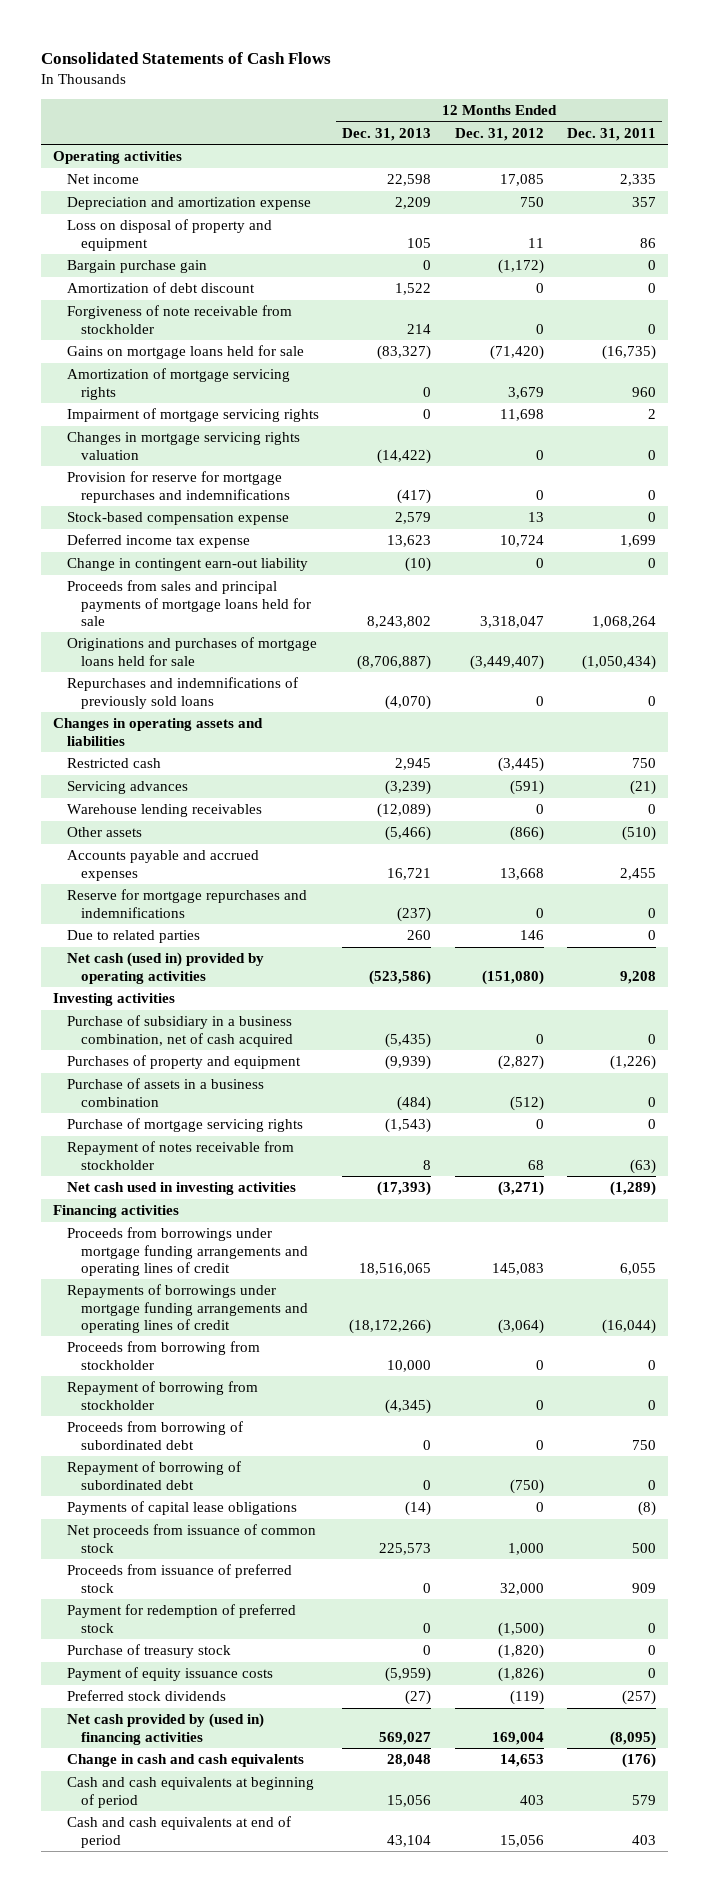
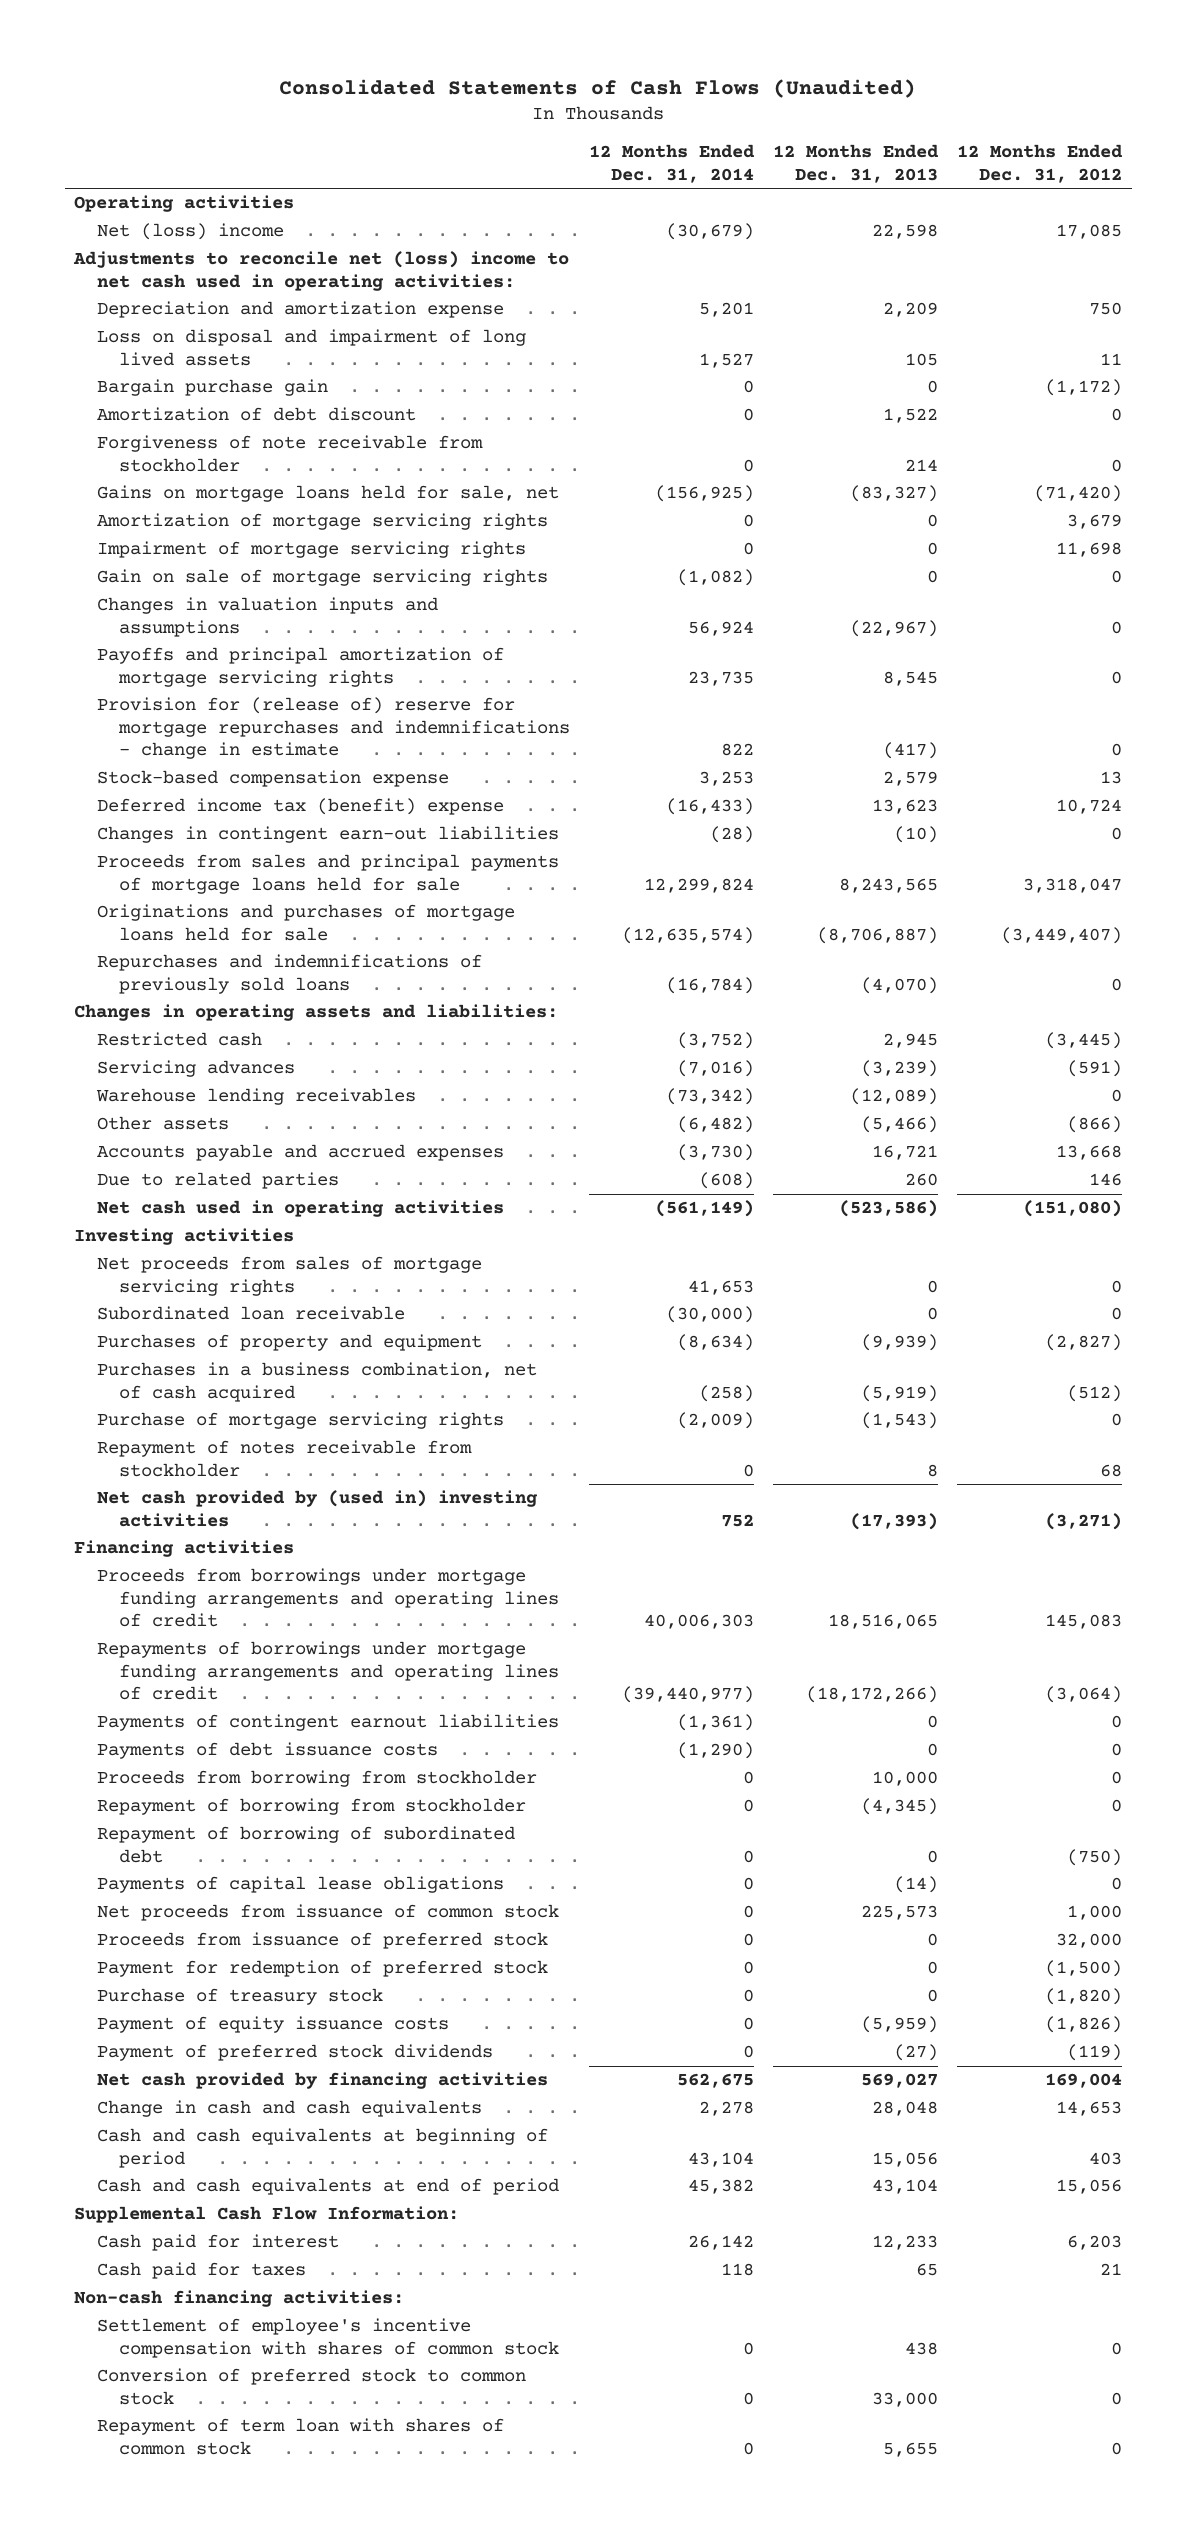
[41,52,332,65] Consolidated Statements of Cash Flows -> [279,78,917,98] Consolidated Statements of Cash Flows (Unaudited)
[567,127,657,141] Dec. 31, 2011 -> none
none -> [589,144,756,183] 12 Months Ended Dec. 31, 2014
[66,174,139,185] Net income -> [96,223,284,241] Net (loss) income
none -> [73,251,570,291] Adjustments to reconcile net (loss) income to net cash used in operating activities:
[66,219,272,251] Loss on disposal of property and equipment -> [96,329,526,366] Loss on disposal and impairment of long lived assets
[66,345,304,360] Gains on mortgage loans held for sale -> [96,485,559,503] Gains on mortgage loans held for sale, net
none -> [96,569,548,587] Gain on sale of mortgage servicing rights
[66,432,300,460] Changes in mortgage servicing rights valuation -> [96,597,438,637] Changes in valuation inputs and assumptions
[377,448,432,464] (14,422) -> [850,619,939,637] (22,967)
none -> [96,647,504,687] Payoffs and principal amortization of mortgage servicing rights
[66,471,290,503] Provision for reserve for mortgage repurchases and indemnifications -> [96,697,571,760] Provision for (release of) reserve for mortgage repurchases and indemnifications - change in estimate
[66,534,250,549] Deferred income tax expense -> [96,798,504,816] Deferred income tax (benefit) expense
[66,558,308,572] Change in contingent earn-out liability -> [96,826,559,844] Changes in contingent earn-out liabilities
[367,615,432,628] 8,243,802 -> [839,877,939,893] 8,243,565
[52,718,263,746] Changes in operating assets and liabilities -> [74,1004,559,1022] Changes in operating assets and liabilities:
[66,889,307,918] Reserve for mortgage repurchases and indemnifications -> none
[66,952,264,984] Net cash (used in) provided by operating activities -> [96,1200,504,1218] Net cash used in operating activities
[66,1015,293,1047] Purchase of subsidiary in a business combination, net of cash acquired -> none
none -> [96,1256,482,1296] Net proceeds from sales of mortgage servicing rights
none -> [96,1306,405,1321] Subordinated loan receivable
[66,1078,264,1107] Purchase of assets in a business combination -> [96,1362,537,1402] Purchases in a business combination, net of cash acquired
[397,1095,432,1111] (484) -> [861,1384,939,1402] (5,919)
[66,1182,296,1196] Net cash used in investing activities -> [96,1490,538,1527] Net cash provided by (used in) investing activities
none -> [96,1714,559,1732] Payments of contingent earnout liabilities
none -> [96,1742,438,1760] Payments of debt issuance costs
[66,1421,243,1450] Proceeds from borrowing of subordinated debt -> none
[66,1690,226,1702] Preferred stock dividends -> [96,2044,493,2062] Payment of preferred stock dividends
[66,1713,264,1745] Net cash provided by (used in) financing activities -> [96,2072,548,2090] Net cash provided by financing activities
none -> [74,2206,460,2224] Supplemental Cash Flow Information:
none -> [96,2234,339,2252] Cash paid for interest
none -> [96,2262,306,2280] Cash paid for taxes
none -> [74,2290,405,2308] Non-cash financing activities:
none -> [96,2318,560,2358] Settlement of employee's incentive compensation with shares of common stock
none -> [96,2368,526,2405] Conversion of preferred stock to common stock
none -> [96,2418,504,2455] Repayment of term loan with shares of common stock

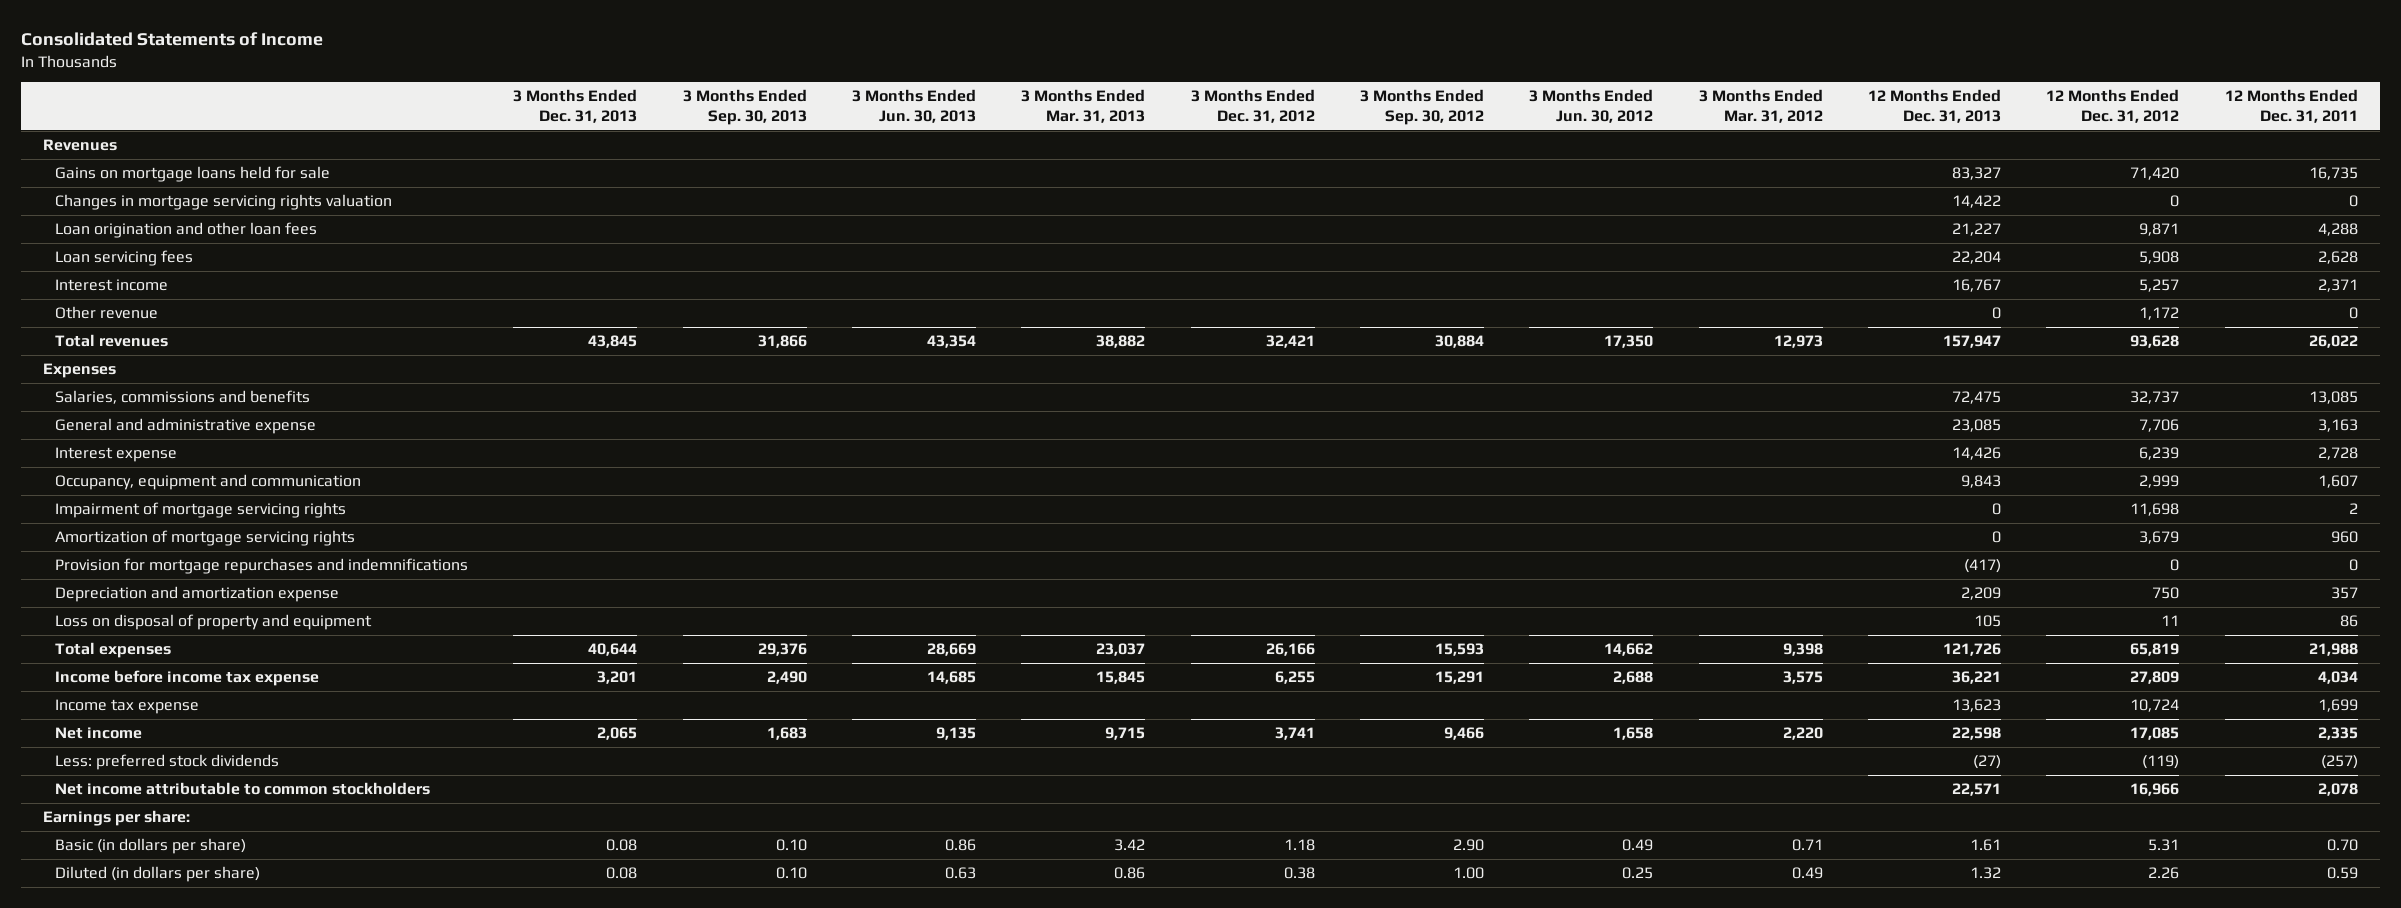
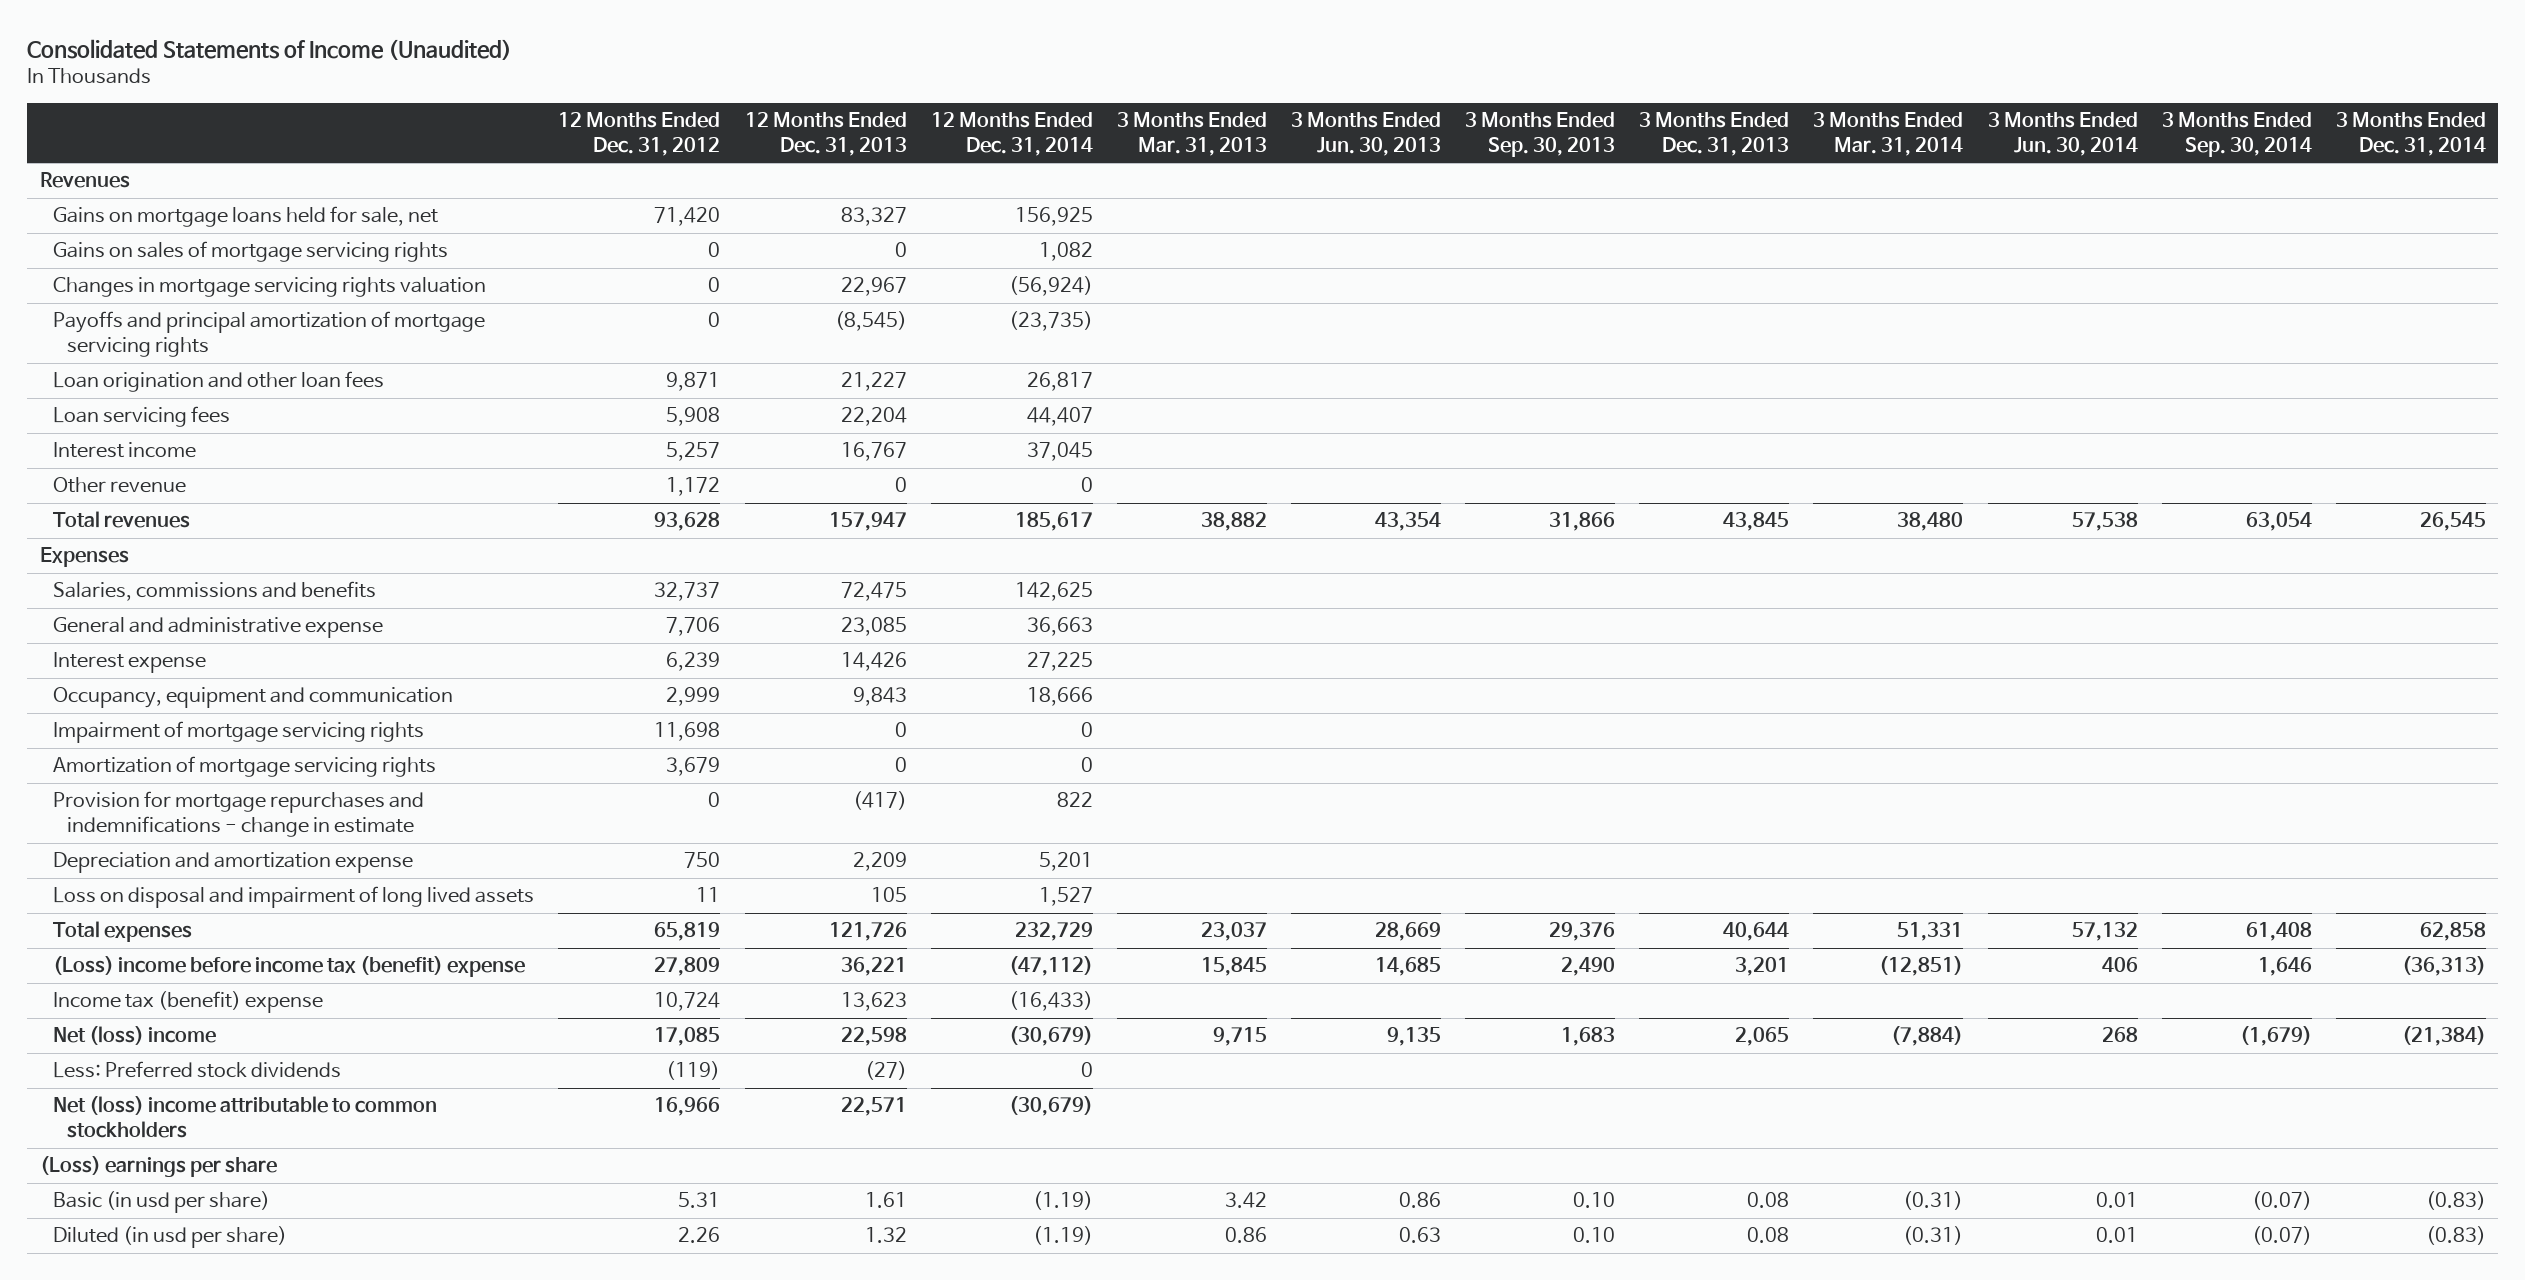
[20,32,323,47] Consolidated Statements of Income -> [27,39,513,61] Consolidated Statements of Income (Unaudited)
[1190,89,1315,124] 3 Months Ended Dec. 31, 2012 -> none
[1359,89,1484,126] 3 Months Ended Sep. 30, 2012 -> none
[1529,89,1654,124] 3 Months Ended Jun. 30, 2012 -> none
[1698,89,1823,124] 3 Months Ended Mar. 31, 2012 -> none
[2224,89,2358,124] 12 Months Ended Dec. 31, 2011 -> none
none -> [930,111,1093,156] 12 Months Ended Dec. 31, 2014
none -> [1813,111,1964,156] 3 Months Ended Mar. 31, 2014
none -> [1987,111,2138,156] 3 Months Ended Jun. 30, 2014
none -> [2161,111,2312,157] 3 Months Ended Sep. 30, 2014
none -> [2335,111,2486,156] 3 Months Ended Dec. 31, 2014
[54,166,330,183] Gains on mortgage loans held for sale -> [53,206,439,228] Gains on mortgage loans held for sale, net
none -> [53,241,449,263] Gains on sales of mortgage servicing rights
[1952,195,2002,209] 14,422 -> [840,277,907,297] 22,967
none -> [53,311,486,358] Payoffs and principal amortization of mortgage servicing rights
[54,558,468,575] Provision for mortgage repurchases and indemnifications -> [53,791,425,838] Provision for mortgage repurchases and indemnifications - change in estimate
[54,614,372,631] Loss on disposal of property and equipment -> [53,886,535,909] Loss on disposal and impairment of long lived assets
[54,670,319,687] Income before income tax expense -> [53,956,526,978] (Loss) income before income tax (benefit) expense
[54,699,199,715] Income tax expense -> [53,991,324,1014] Income tax (benefit) expense
[54,727,142,740] Net income -> [53,1026,217,1046] Net (loss) income
[54,754,279,771] Less: preferred stock dividends -> [53,1061,342,1079] Less: Preferred stock dividends
[54,782,430,796] Net income attributable to common stockholders -> [53,1096,438,1139] Net (loss) income attributable to common stockholders
[43,810,191,827] Earnings per share: -> [39,1156,277,1178] (Loss) earnings per share
[54,838,246,855] Basic (in dollars per share) -> [53,1191,271,1214] Basic (in usd per share)
[54,866,260,883] Diluted (in dollars per share) -> [53,1226,288,1249] Diluted (in usd per share)

